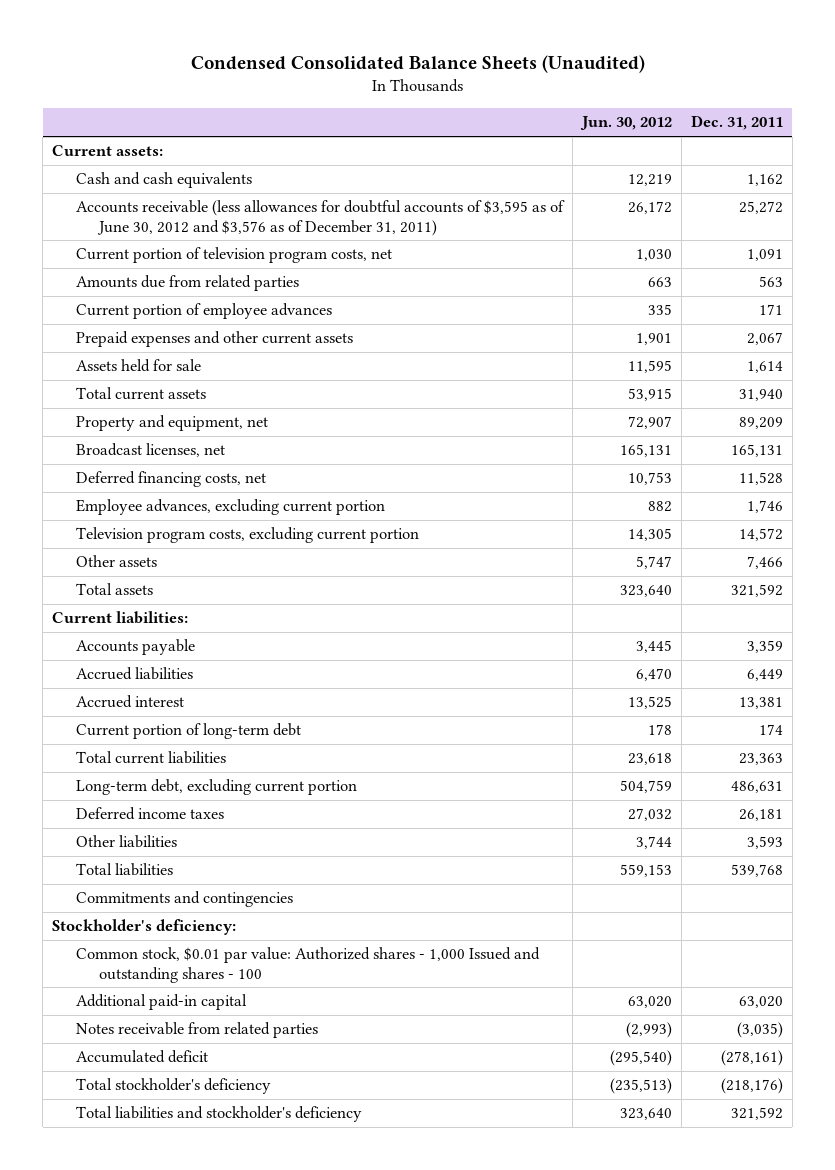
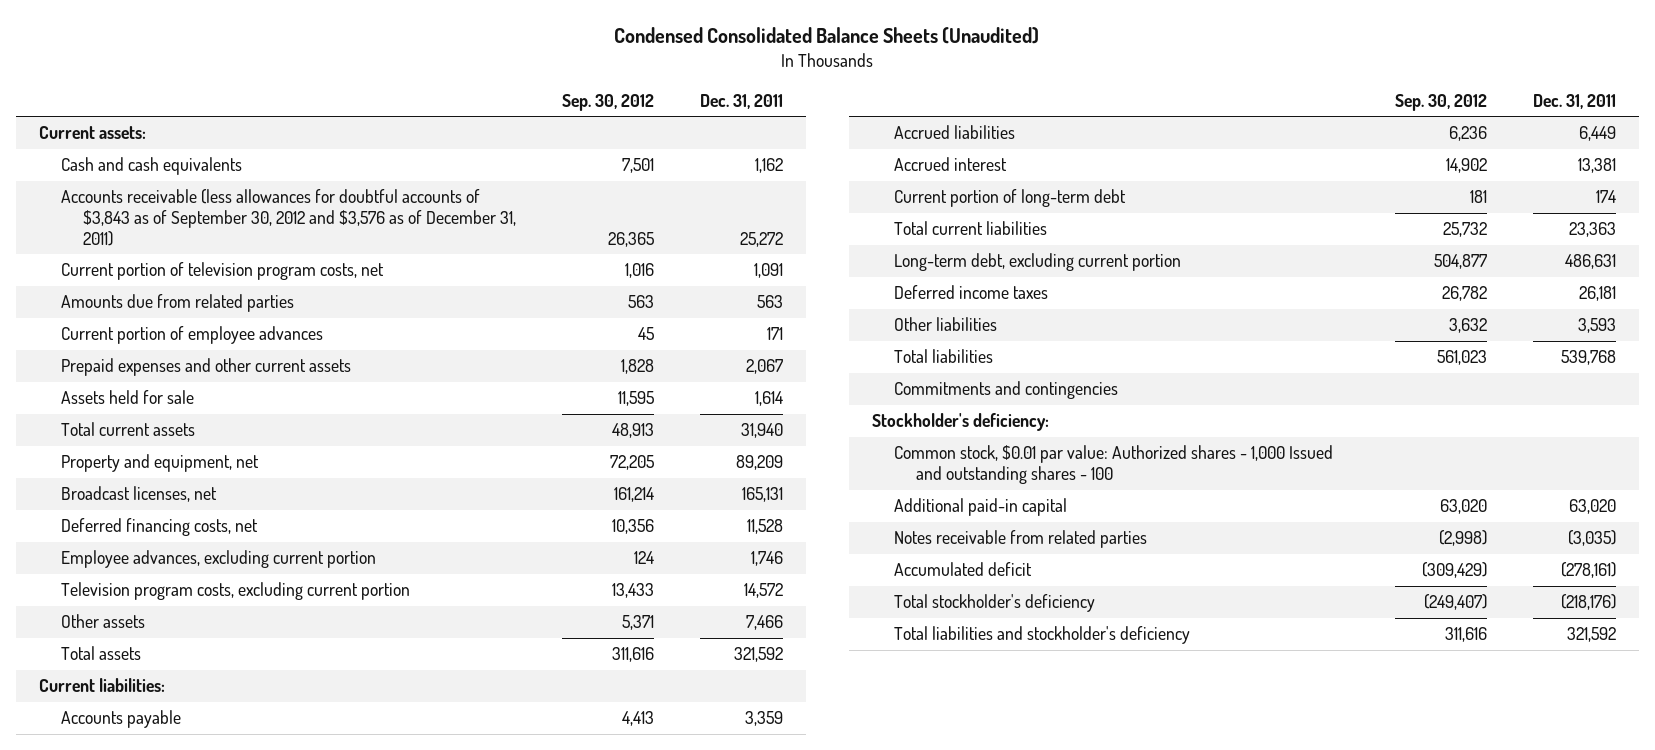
[579,116,672,131] Jun. 30, 2012 -> none
none -> [561,93,654,111] Sep. 30, 2012
[75,200,565,236] Accounts receivable (less allowances for doubtful accounts of $3,595 as of June 30, 2012 and $3,576 as of December 31, 2011) -> [60,189,516,246] Accounts receivable (less allowances for doubtful accounts of $3,843 as of September 30, 2012 and $3,576 as of December 31, 2011)

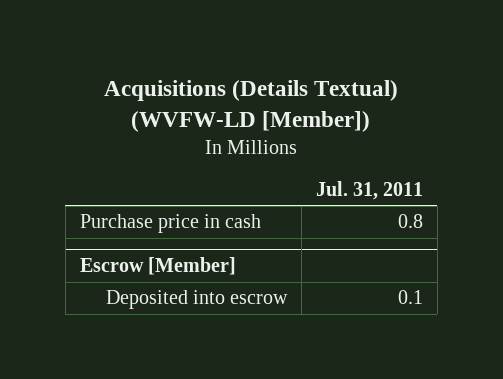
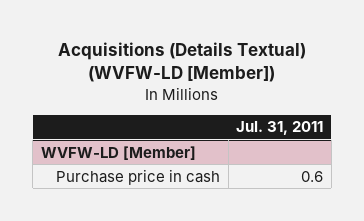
[80,257,237,276] Escrow [Member] -> none
[105,290,288,310] Deposited into escrow -> none
none -> [40,145,196,160] WVFW-LD [Member]
[397,214,423,229] 0.8 -> [301,170,324,182] 0.6

